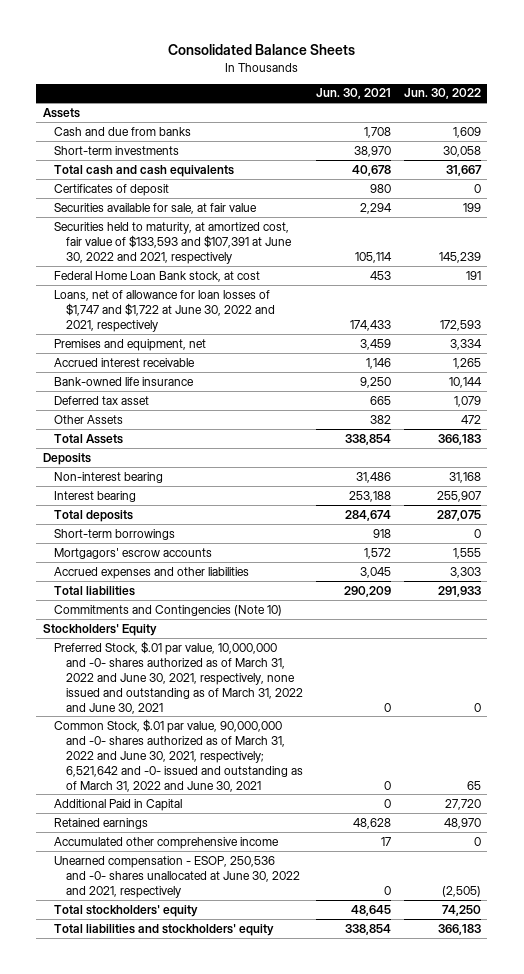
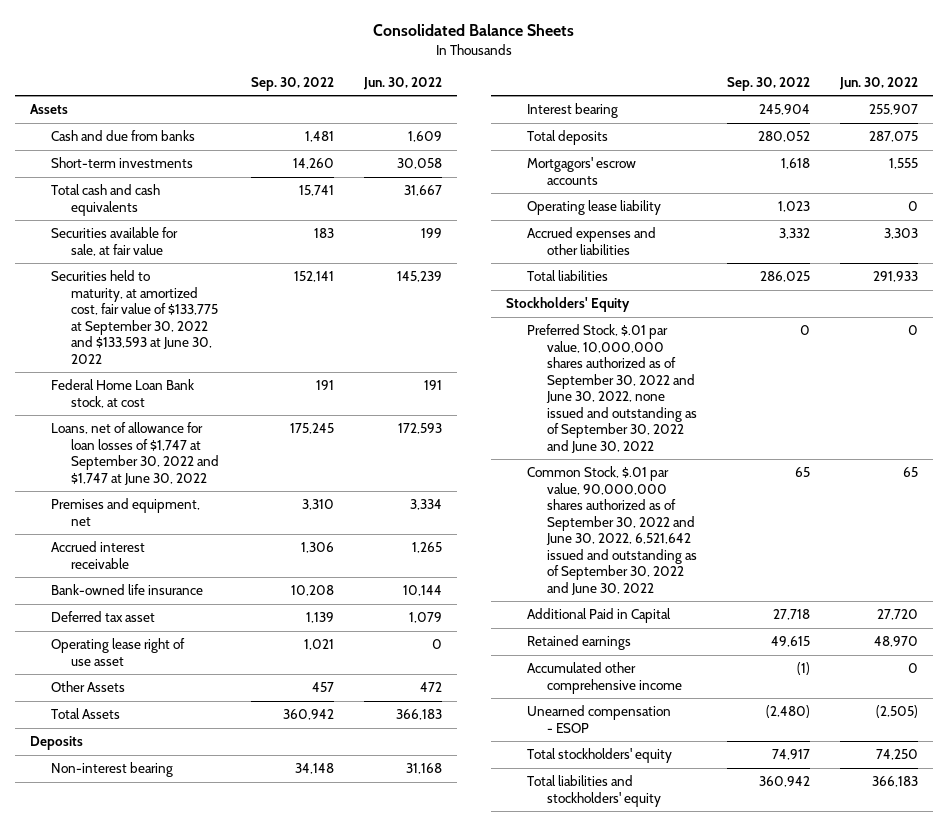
[315,88,391,100] Jun. 30, 2021 -> none
none -> [251,76,335,91] Sep. 30, 2022
[54,183,170,196] Certificates of deposit -> none
[54,221,293,264] Securities held to maturity, at amortized cost, fair value of $133,593 and $107,391 at June 30, 2022 and 2021, respectively -> [50,270,219,364] Securities held to maturity, at amortized cost, fair value of $133,775 at September 30, 2022 and $133,593 at June 30, 2022
[54,289,276,332] Loans, net of allowance for loan losses of $1,747 and $1,722 at June 30, 2022 and 2021, respectively -> [50,422,220,485] Loans, net of allowance for loan losses of $1,747 at September 30, 2022 and $1,747 at June 30, 2022
none -> [50,638,185,666] Operating lease right of use asset
[54,528,176,540] Short-term borrowings -> none
none -> [526,200,661,216] Operating lease liability
[54,604,283,616] Commitments and Contingencies (Note 10) -> none
[54,640,304,714] Preferred Stock, $.01 par value, 10,000,000 and -0- shares authorized as of March 31, 2022 and June 30, 2021, respectively, none issued and outstanding as of March 31, 2022 and June 30, 2021 -> [526,324,698,453] Preferred Stock, $.01 par value, 10,000,000 shares authorized as of September 30, 2022 and June 30, 2022, none issued and outstanding as of September 30, 2022 and June 30, 2022
[54,718,304,792] Common Stock, $.01 par value, 90,000,000 and -0- shares authorized as of March 31, 2022 and June 30, 2021, respectively; 6,521,642 and -0- issued and outstanding as of March 31, 2022 and June 30, 2021 -> [526,466,698,595] Common Stock, $.01 par value, 90,000,000 shares authorized as of September 30, 2022 and June 30, 2022, 6,521,642 issued and outstanding as of September 30, 2022 and June 30, 2022
[54,855,301,898] Unearned compensation - ESOP, 250,536 and -0- shares unallocated at June 30, 2022 and 2021, respectively -> [526,705,671,733] Unearned compensation - ESOP

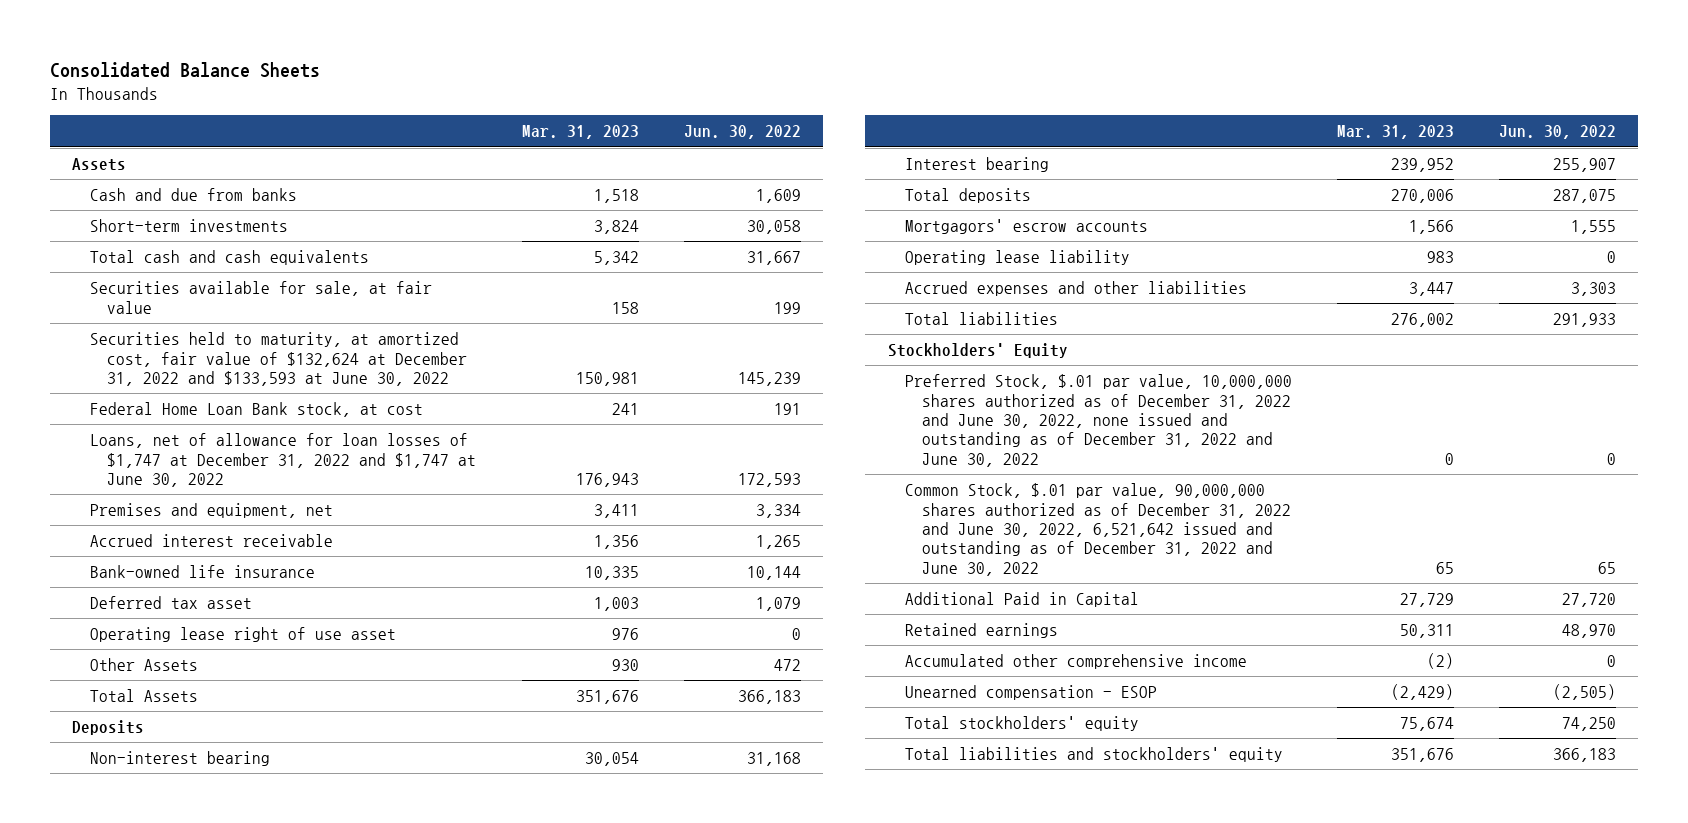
[251,76,335,91] Sep. 30, 2022 -> none
none -> [521,125,639,140] Mar. 31, 2023
[50,270,219,364] Securities held to maturity, at amortized cost, fair value of $133,775 at September 30, 2022 and $133,593 at June 30, 2022 -> [89,332,467,387] Securities held to maturity, at amortized cost, fair value of $132,624 at December 31, 2022 and $133,593 at June 30, 2022
[50,422,220,485] Loans, net of allowance for loan losses of $1,747 at September 30, 2022 and $1,747 at June 30, 2022 -> [89,433,476,488] Loans, net of allowance for loan losses of $1,747 at December 31, 2022 and $1,747 at June 30, 2022
[526,324,698,453] Preferred Stock, $.01 par value, 10,000,000 shares authorized as of September 30, 2022 and June 30, 2022, none issued and outstanding as of September 30, 2022 and June 30, 2022 -> [904,374,1292,467] Preferred Stock, $.01 par value, 10,000,000 shares authorized as of December 31, 2022 and June 30, 2022, none issued and outstanding as of December 31, 2022 and June 30, 2022
[526,466,698,595] Common Stock, $.01 par value, 90,000,000 shares authorized as of September 30, 2022 and June 30, 2022, 6,521,642 issued and outstanding as of September 30, 2022 and June 30, 2022 -> [904,483,1291,576] Common Stock, $.01 par value, 90,000,000 shares authorized as of December 31, 2022 and June 30, 2022, 6,521,642 issued and outstanding as of December 31, 2022 and June 30, 2022

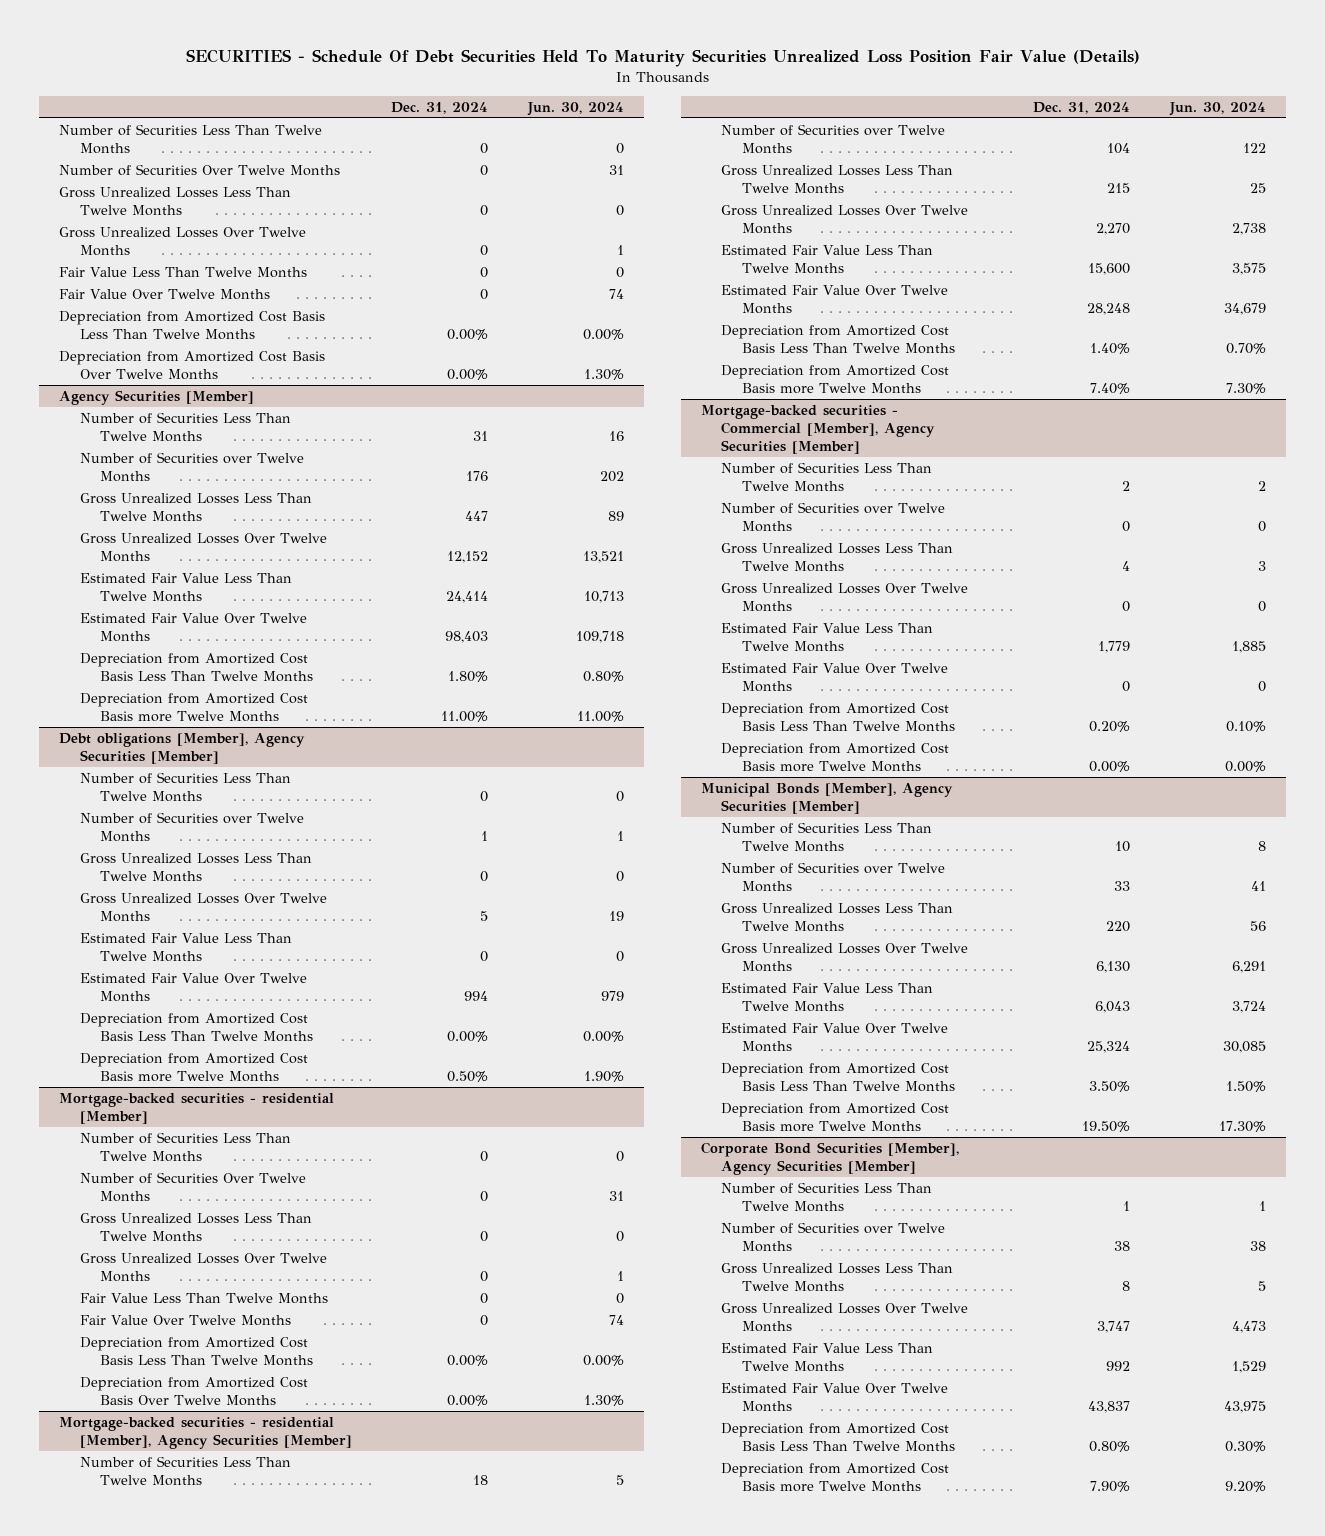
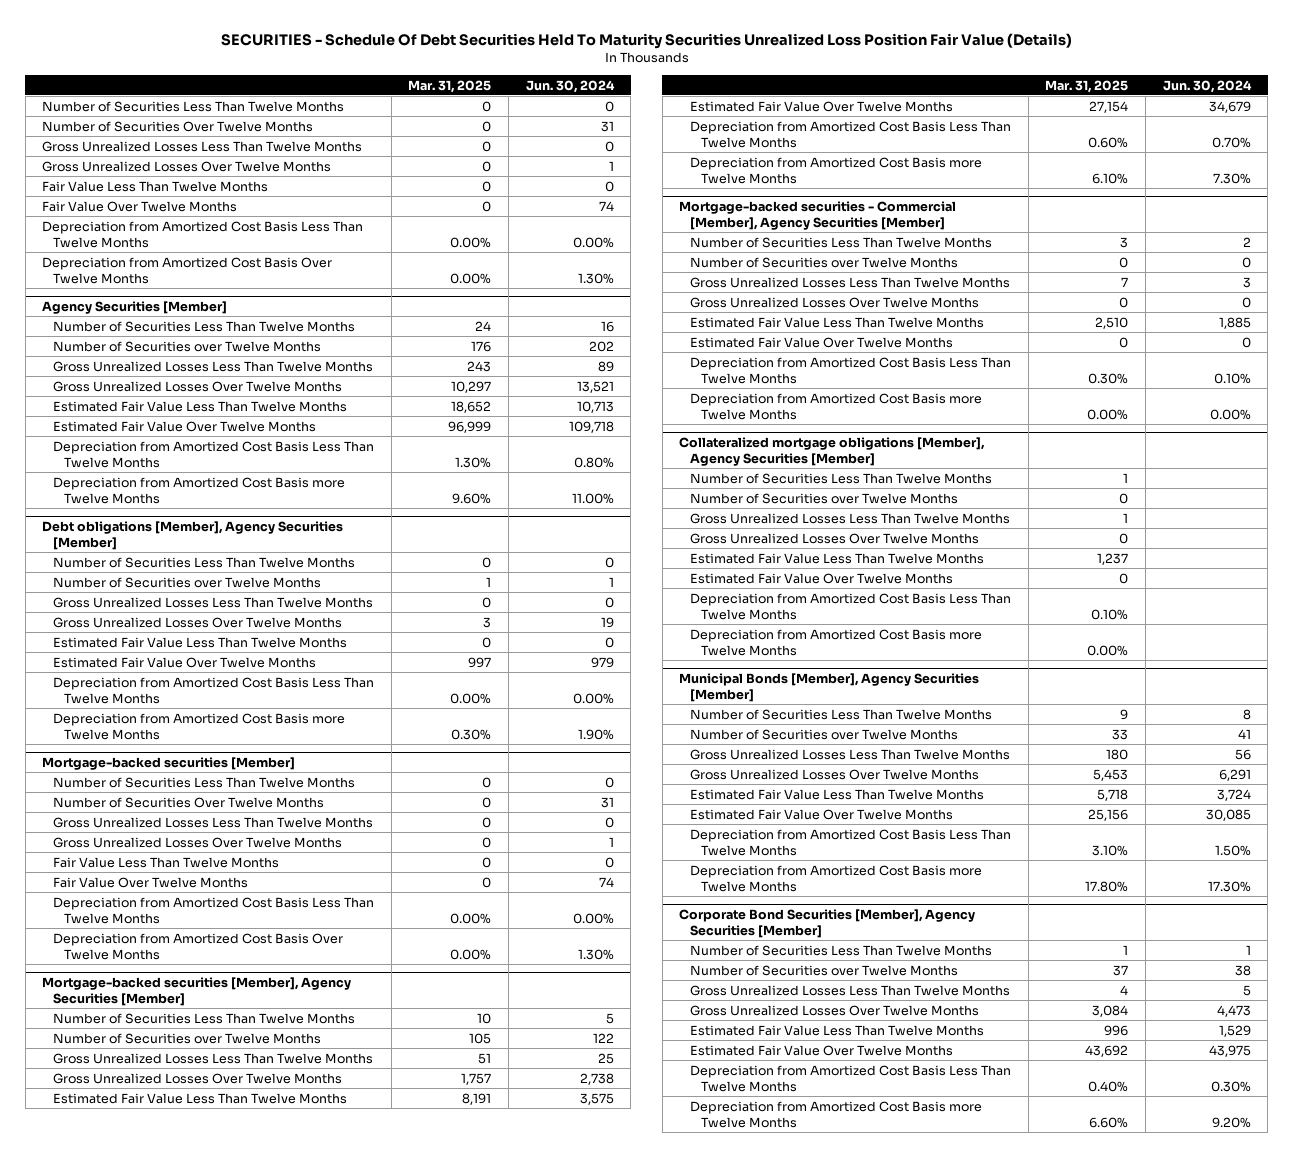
[391,102,489,115] Dec. 31, 2024 -> none
none -> [408,79,492,93] Mar. 31, 2025
[59,1092,335,1124] Mortgage-backed securities - residential [Member] -> [42,756,296,770] Mortgage-backed securities [Member]
[59,1416,352,1449] Mortgage-backed securities - residential [Member], Agency Securities [Member] -> [42,976,352,1006] Mortgage-backed securities [Member], Agency Securities [Member]
none -> [679,436,986,466] Collateralized mortgage obligations [Member], Agency Securities [Member]
none -> [690,472,993,484] Number of Securities Less Than Twelve Months
none -> [690,492,959,504] Number of Securities over Twelve Months
none -> [690,512,1011,524] Gross Unrealized Losses Less Than Twelve Months
none -> [690,532,980,544] Gross Unrealized Losses Over Twelve Months
none -> [690,552,985,564] Estimated Fair Value Less Than Twelve Months
none -> [690,572,954,584] Estimated Fair Value Over Twelve Months
none -> [690,592,1012,620] Depreciation from Amortized Cost Basis Less Than Twelve Months
none -> [690,628,983,656] Depreciation from Amortized Cost Basis more Twelve Months

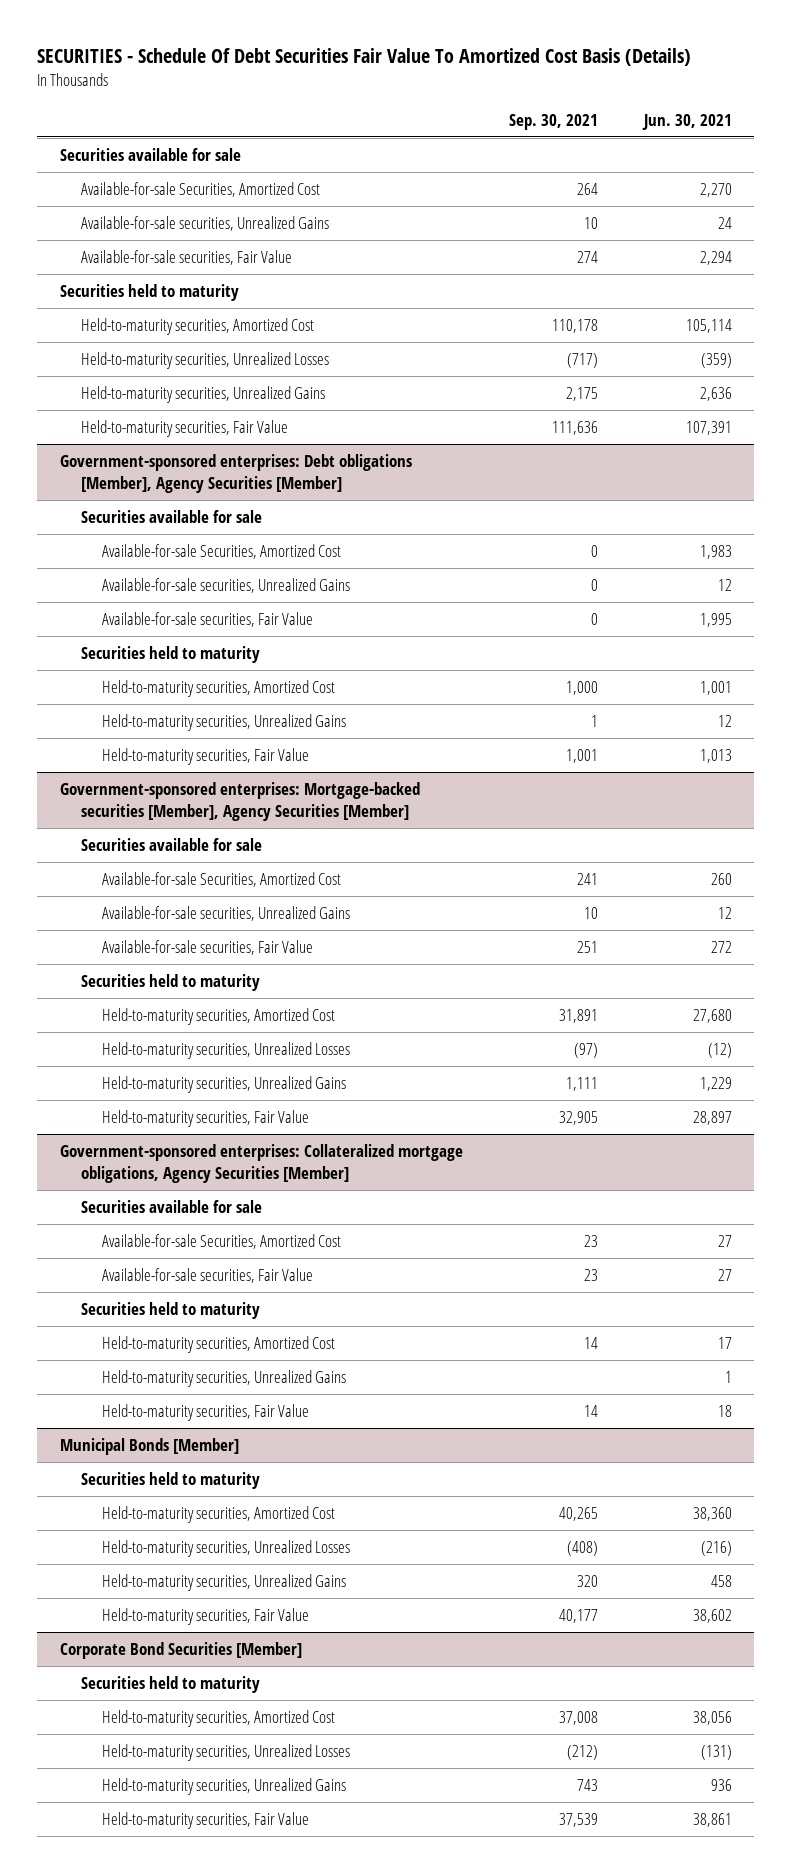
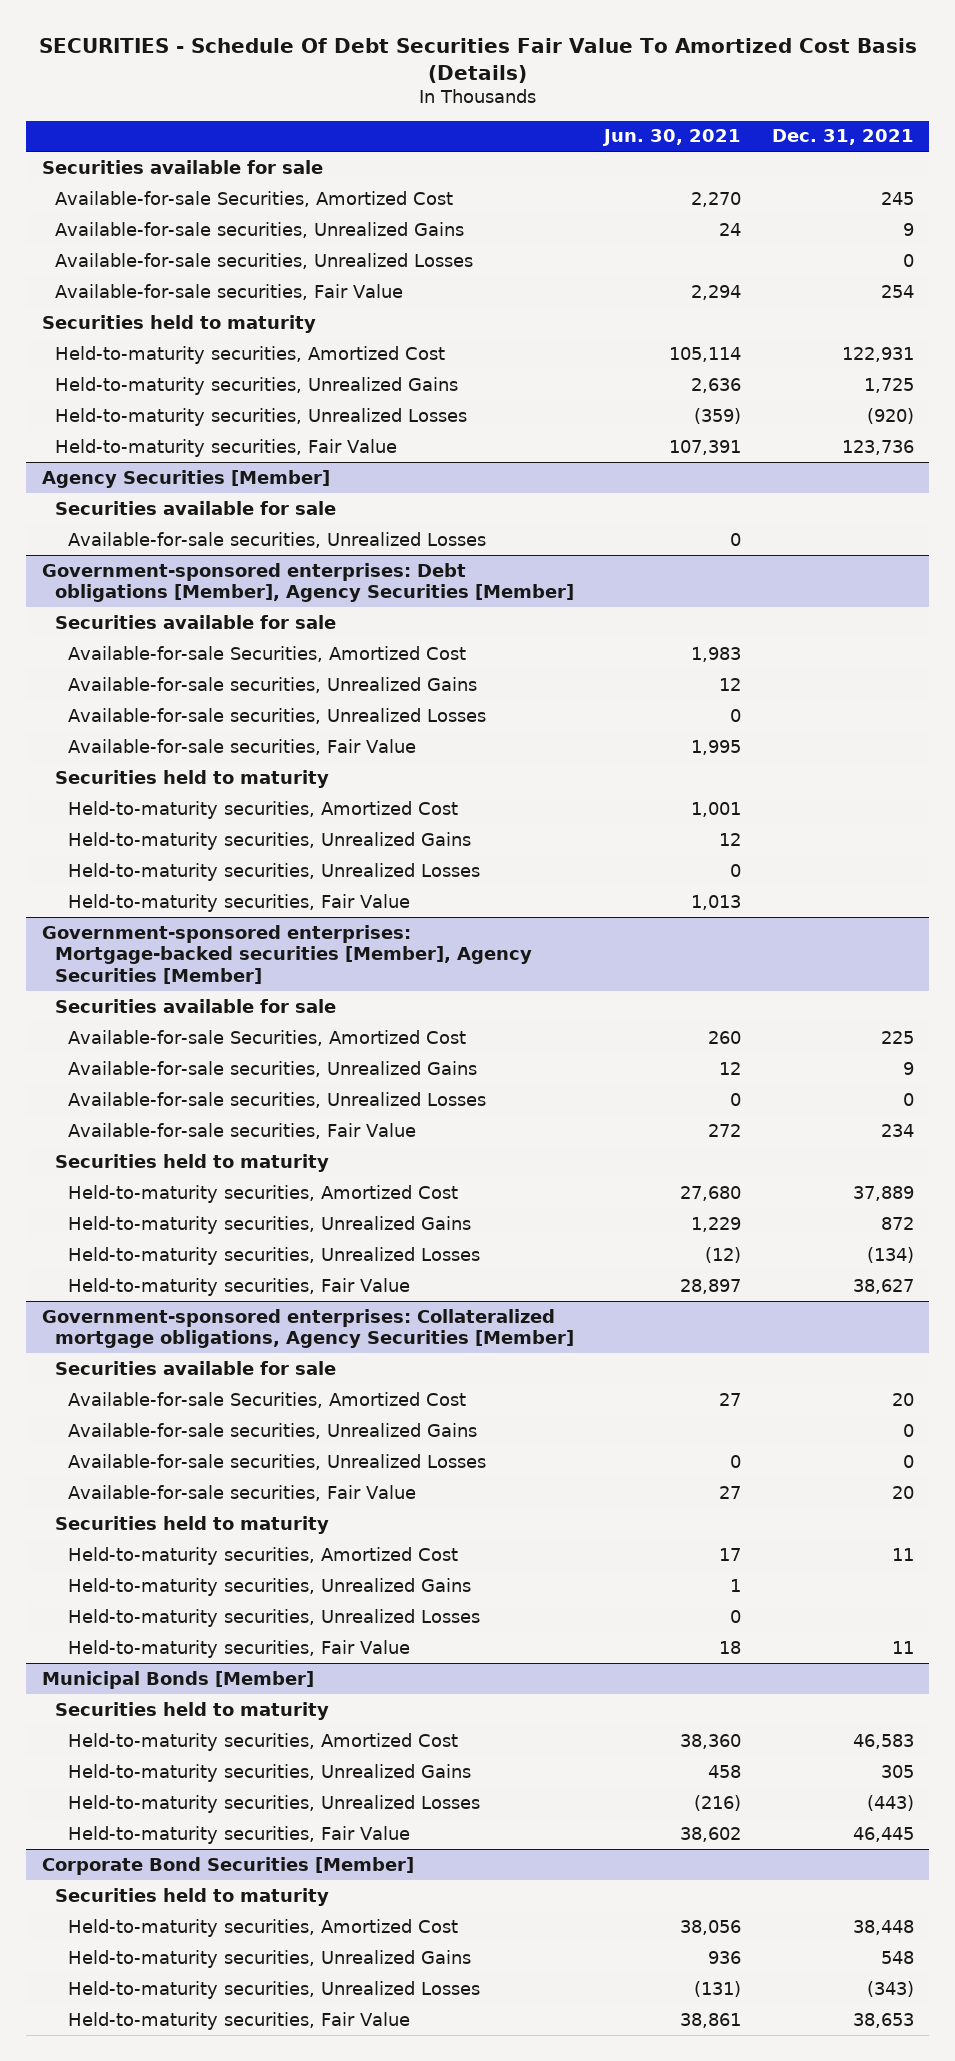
[508,113,598,130] Sep. 30, 2021 -> none
none -> [771,129,914,146] Dec. 31, 2021
none -> [54,252,473,269] Available-for-sale securities, Unrealized Losses
[80,352,329,370] Held-to-maturity securities, Unrealized Losses -> [54,407,467,426] Held-to-maturity securities, Unrealized Losses
none -> [41,469,330,488] Agency Securities [Member]
none -> [54,500,336,515] Securities available for sale
none -> [67,531,486,548] Available-for-sale securities, Unrealized Losses
none -> [67,707,486,724] Available-for-sale securities, Unrealized Losses
none -> [67,862,480,881] Held-to-maturity securities, Unrealized Losses
none -> [67,1091,486,1108] Available-for-sale securities, Unrealized Losses
[101,1042,350,1060] Held-to-maturity securities, Unrealized Losses -> [67,1246,480,1265] Held-to-maturity securities, Unrealized Losses
none -> [67,1422,477,1439] Available-for-sale securities, Unrealized Gains
none -> [67,1453,486,1470] Available-for-sale securities, Unrealized Losses
none -> [67,1608,480,1627] Held-to-maturity securities, Unrealized Losses
[101,1540,350,1558] Held-to-maturity securities, Unrealized Losses -> [67,1794,480,1813] Held-to-maturity securities, Unrealized Losses
[101,1744,350,1762] Held-to-maturity securities, Unrealized Losses -> [67,1980,480,1999] Held-to-maturity securities, Unrealized Losses

